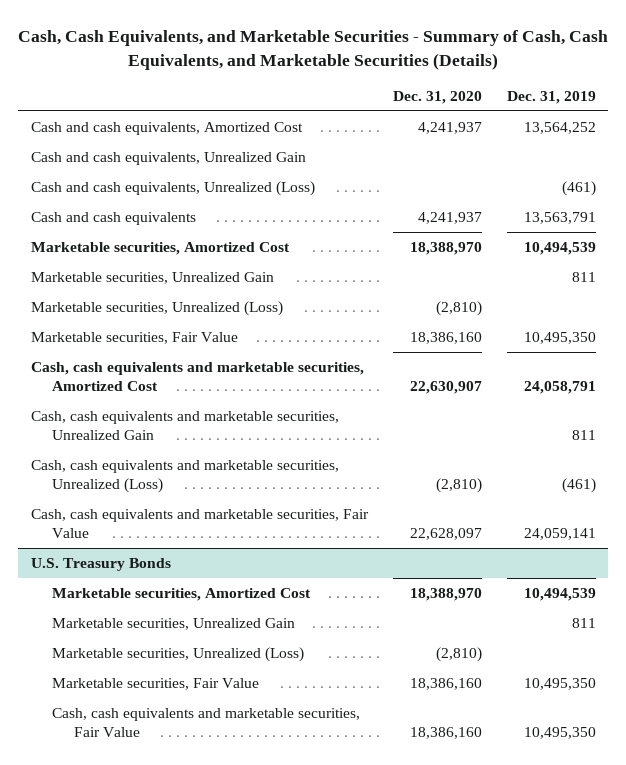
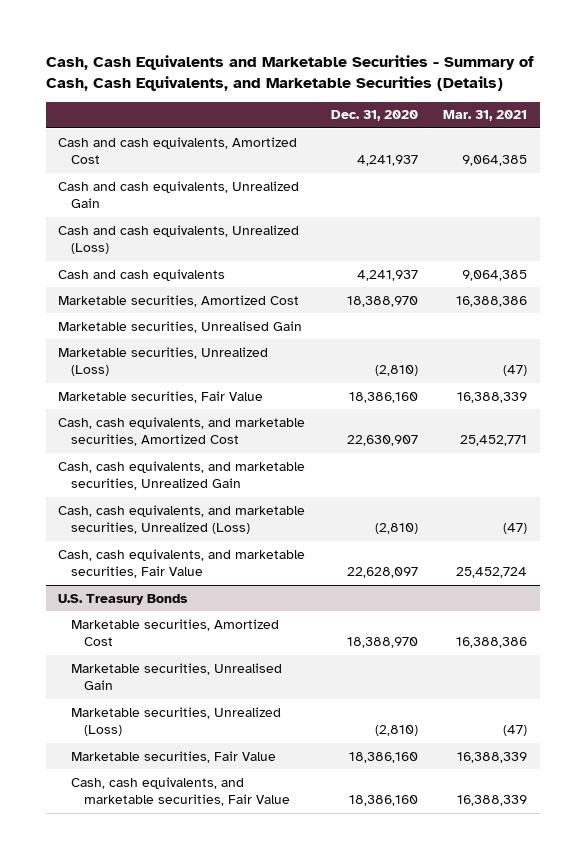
[18,29,609,70] Cash, Cash Equivalents, and Marketable Securities - Summary of Cash, Cash Equivalents, and Marketable Securities (Details) -> [45,54,534,92] Cash, Cash Equivalents and Marketable Securities - Summary of Cash, Cash Equivalents, and Marketable Securities (Details)
[506,90,596,104] Dec. 31, 2019 -> none
none -> [443,110,528,122] Mar. 31, 2021
[30,271,274,284] Marketable securities, Unrealized Gain -> [58,320,303,333] Marketable securities, Unrealised Gain
[30,361,364,391] Cash, cash equivalents and marketable securities, Amortized Cost -> [58,416,306,447] Cash, cash equivalents, and marketable securities, Amortized Cost
[30,410,339,440] Cash, cash equivalents and marketable securities, Unrealized Gain -> [58,460,306,491] Cash, cash equivalents, and marketable securities, Unrealized Gain
[30,459,339,493] Cash, cash equivalents and marketable securities, Unrealized (Loss) -> [58,504,306,535] Cash, cash equivalents, and marketable securities, Unrealized (Loss)
[30,508,369,538] Cash, cash equivalents and marketable securities, Fair Value -> [58,548,306,579] Cash, cash equivalents, and marketable securities, Fair Value
[52,617,296,630] Marketable securities, Unrealized Gain -> [70,662,282,691] Marketable securities, Unrealised Gain
[52,707,361,737] Cash, cash equivalents and marketable securities, Fair Value -> [70,776,290,807] Cash, cash equivalents, and marketable securities, Fair Value

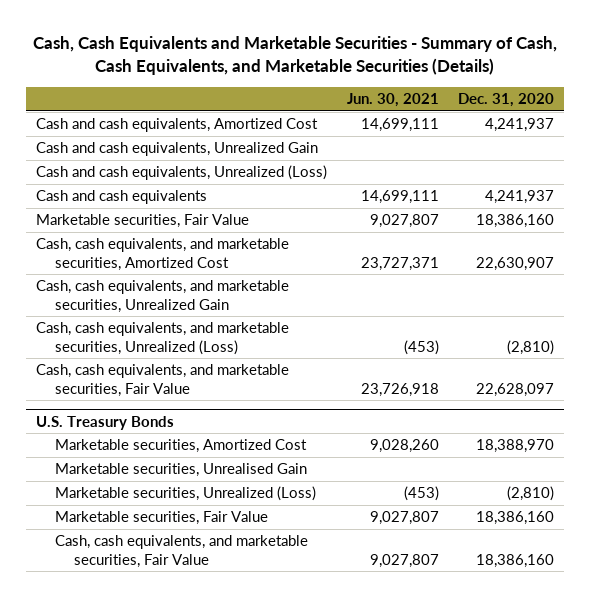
[443,110,528,122] Mar. 31, 2021 -> none
none -> [346,93,439,108] Jun. 30, 2021
[58,294,300,307] Marketable securities, Amortized Cost -> none
[58,320,303,333] Marketable securities, Unrealised Gain -> none
[58,346,269,377] Marketable securities, Unrealized (Loss) -> none

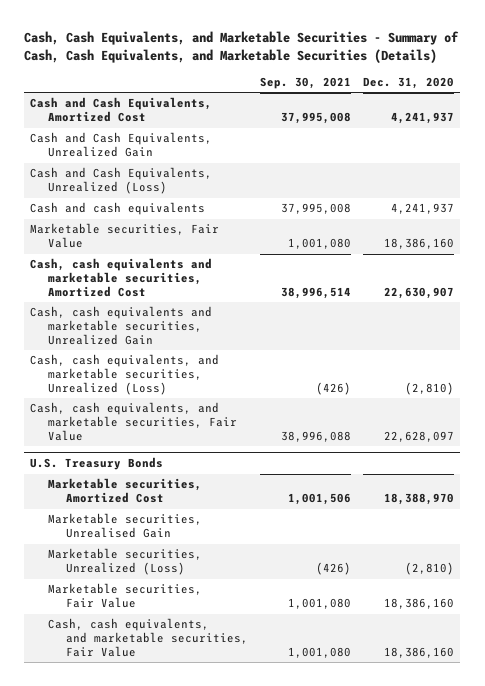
[33,36,558,76] Cash, Cash Equivalents and Marketable Securities - Summary of Cash, Cash Equivalents, and Marketable Securities (Details) -> [24,31,460,63] Cash, Cash Equivalents, and Marketable Securities - Summary of Cash, Cash Equivalents, and Marketable Securities (Details)
[346,93,439,108] Jun. 30, 2021 -> none
none -> [259,76,351,89] Sep. 30, 2021
[36,118,319,133] Cash and cash equivalents, Amortized Cost -> [30,97,213,123] Cash and Cash Equivalents, Amortized Cost
[36,142,319,157] Cash and cash equivalents, Unrealized Gain -> [30,132,213,158] Cash and Cash Equivalents, Unrealized Gain
[36,165,328,181] Cash and cash equivalents, Unrealized (Loss) -> [30,167,213,195] Cash and Cash Equivalents, Unrealized (Loss)
[36,238,290,271] Cash, cash equivalents, and marketable securities, Amortized Cost -> [30,258,213,298] Cash, cash equivalents and marketable securities, Amortized Cost
[36,280,290,313] Cash, cash equivalents, and marketable securities, Unrealized Gain -> [30,306,213,346] Cash, cash equivalents and marketable securities, Unrealized Gain

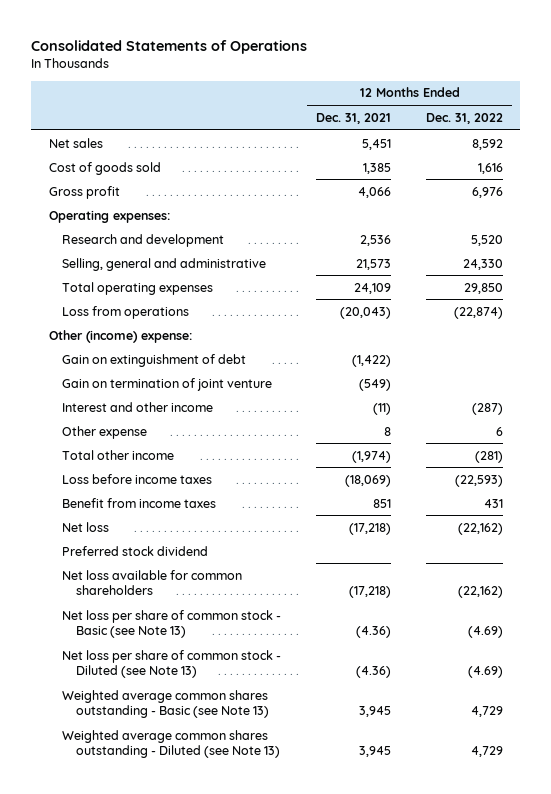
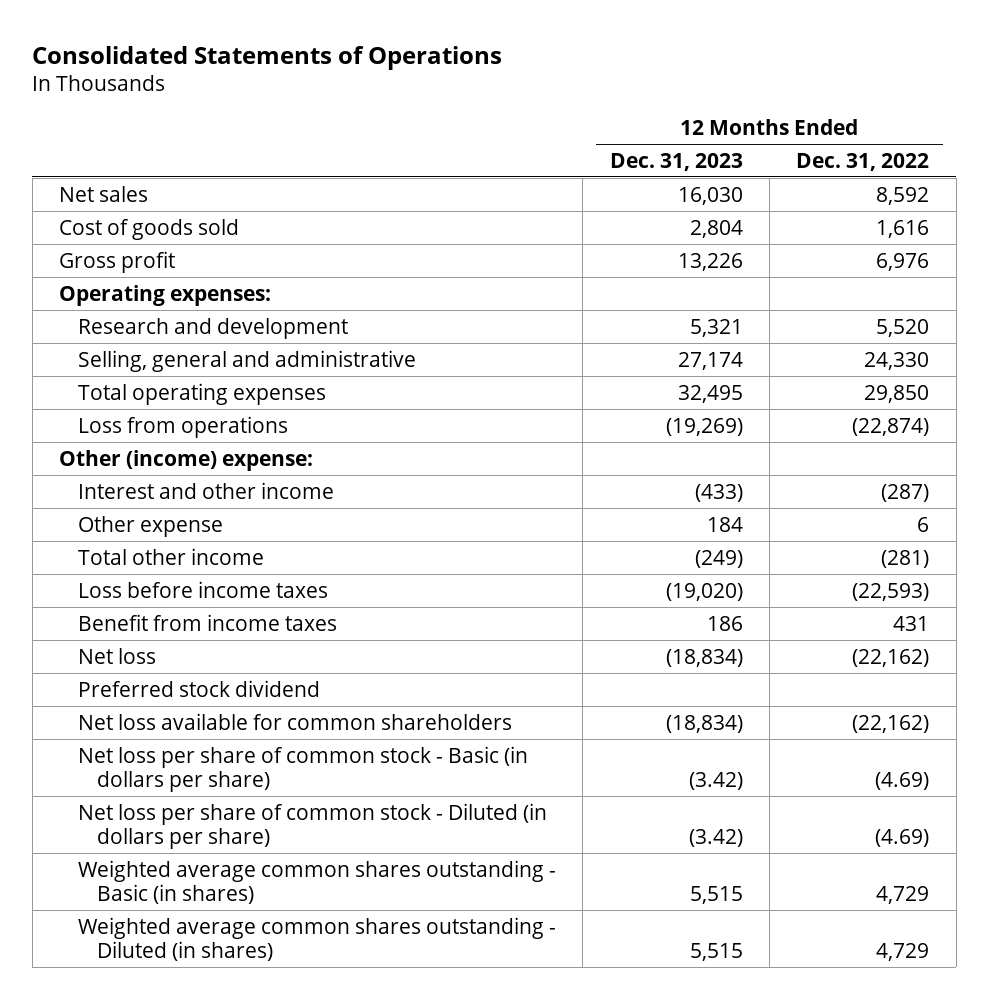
[316,112,392,124] Dec. 31, 2021 -> none
none -> [609,152,743,171] Dec. 31, 2023
[62,353,247,367] Gain on extinguishment of debt -> none
[62,377,273,391] Gain on termination of joint venture -> none
[62,609,282,639] Net loss per share of common stock - Basic (see Note 13) -> [77,745,528,792] Net loss per share of common stock - Basic (in dollars per share)
[62,649,282,679] Net loss per share of common stock - Diluted (see Note 13) -> [77,802,547,849] Net loss per share of common stock - Diluted (in dollars per share)
[62,689,270,719] Weighted average common shares outstanding - Basic (see Note 13) -> [77,859,556,904] Weighted average common shares outstanding - Basic (in shares)
[62,729,281,759] Weighted average common shares outstanding - Diluted (see Note 13) -> [77,916,556,961] Weighted average common shares outstanding - Diluted (in shares)

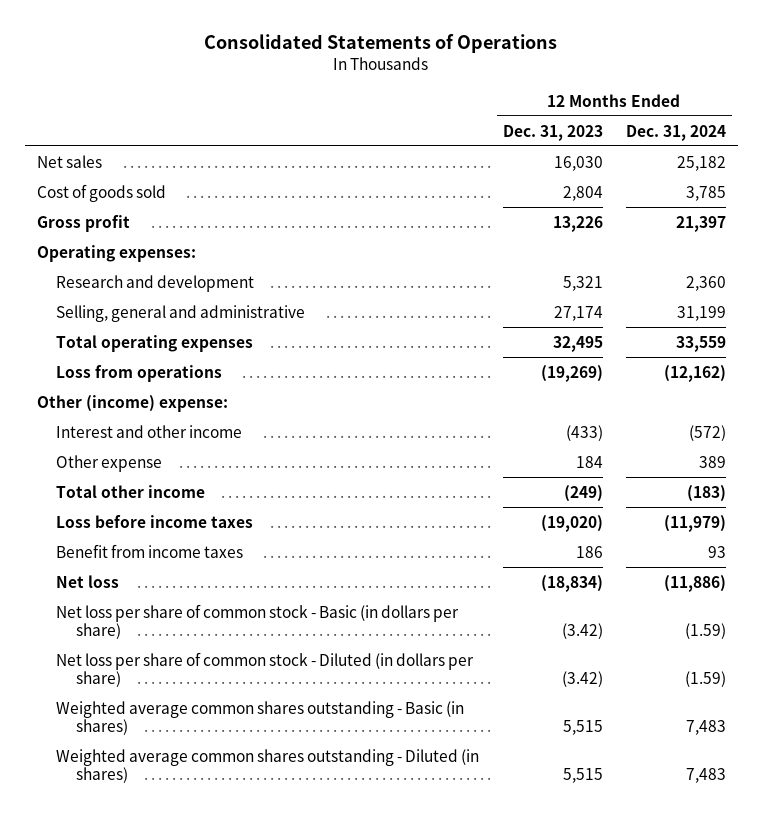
[796,152,930,171] Dec. 31, 2022 -> none
none -> [625,124,726,141] Dec. 31, 2024
[77,679,320,697] Preferred stock dividend -> none
[77,712,512,730] Net loss available for common shareholders -> none

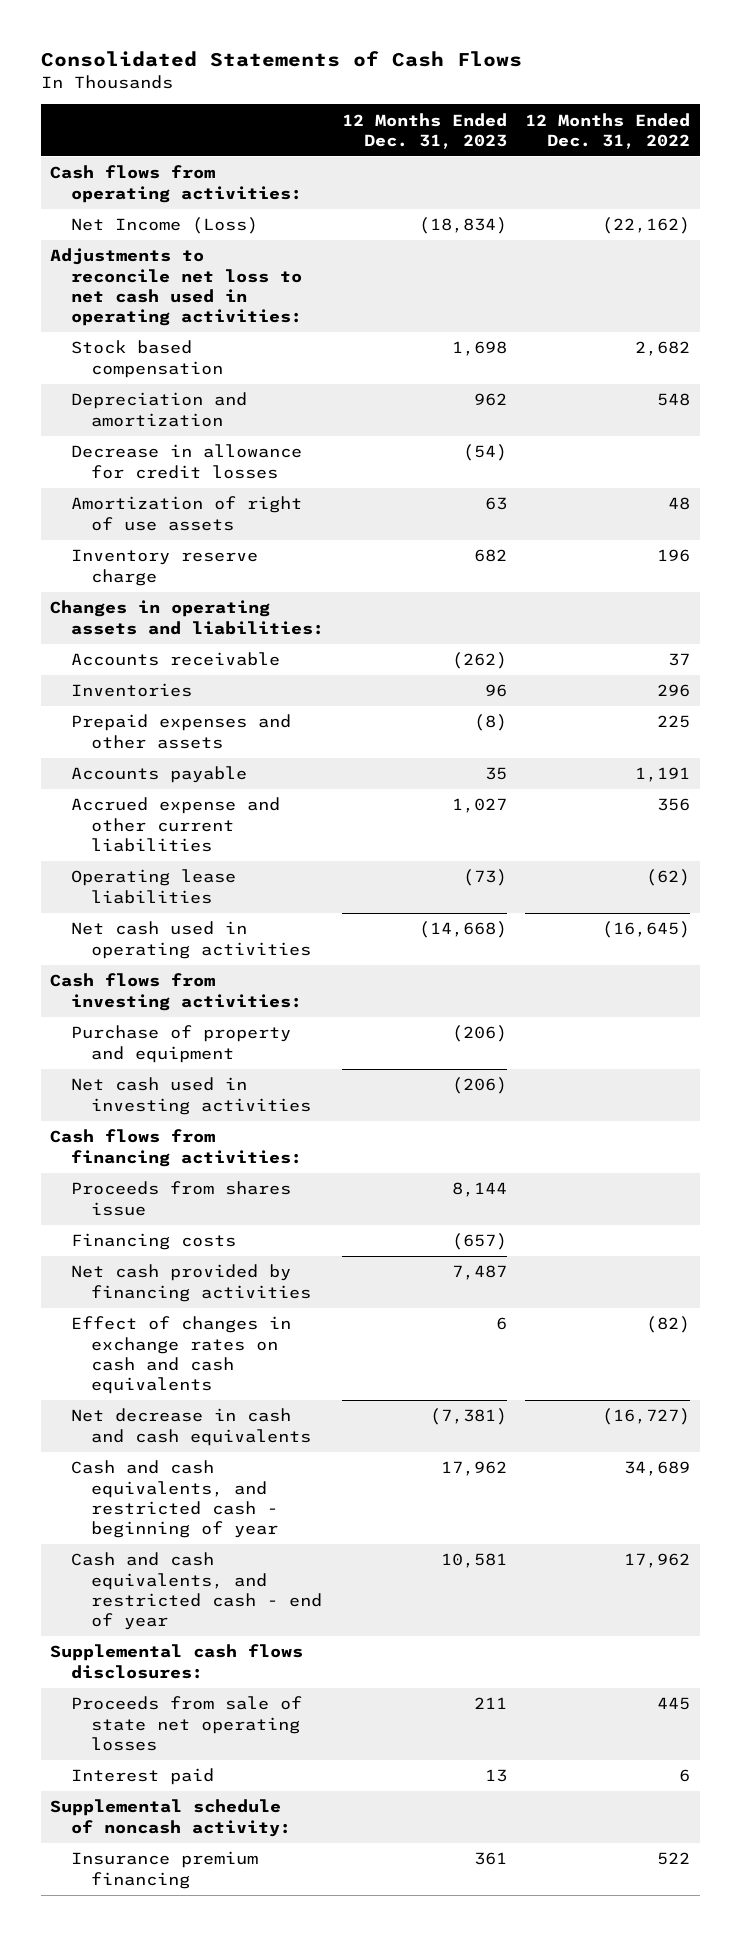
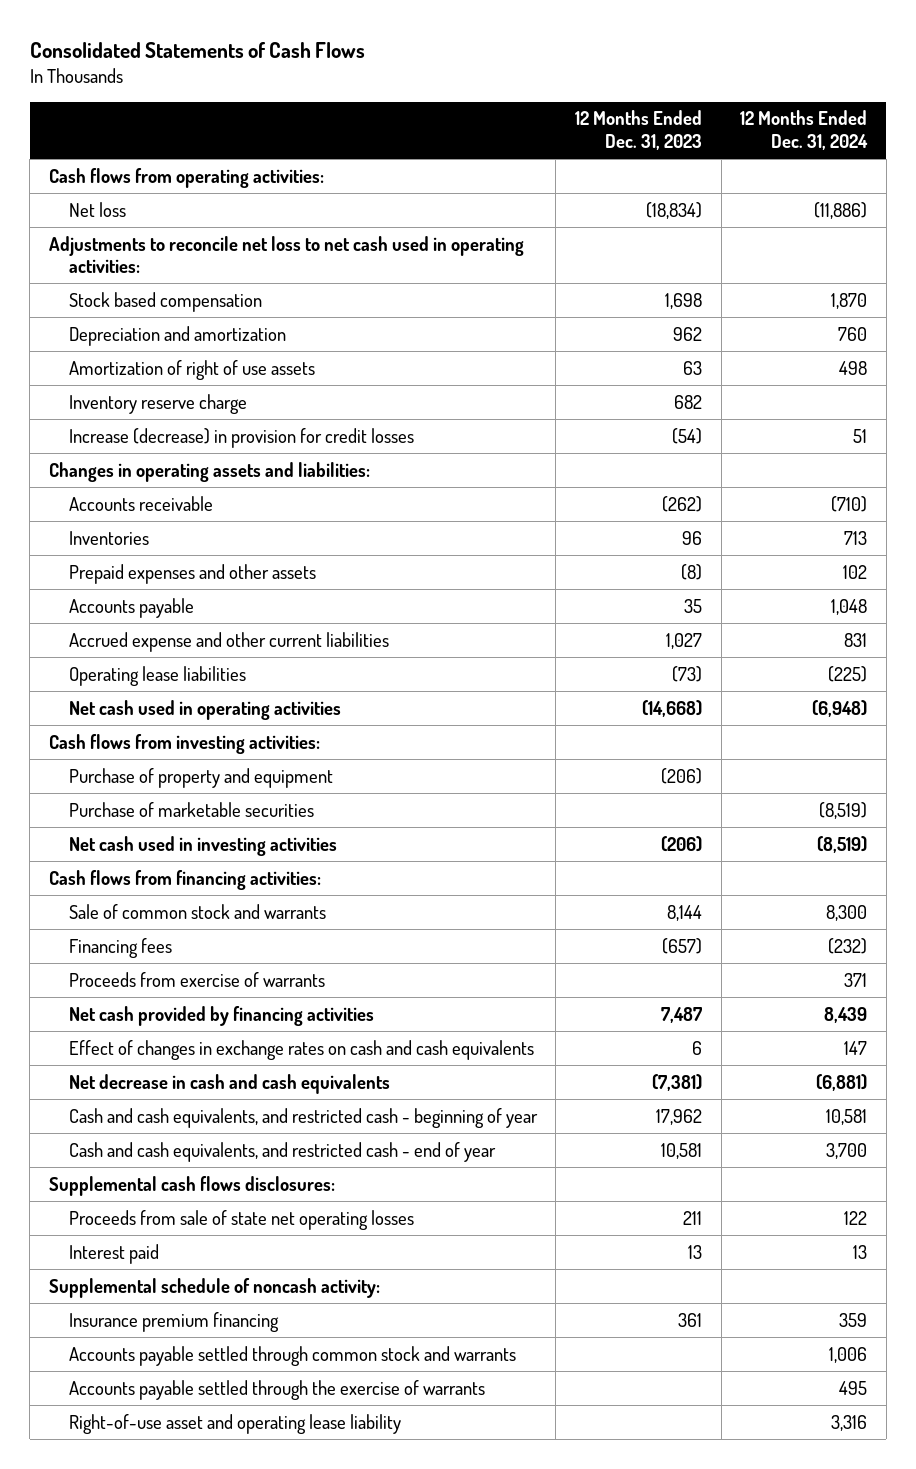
[525,112,691,149] 12 Months Ended Dec. 31, 2022 -> none
none -> [740,110,869,150] 12 Months Ended Dec. 31, 2024
[70,217,258,235] Net Income (Loss) -> [68,201,126,217] Net loss
[70,444,302,479] Decrease in allowance for credit losses -> none
none -> [68,427,414,448] Increase (decrease) in provision for credit losses
none -> [68,801,314,817] Purchase of marketable securities
[70,1181,291,1216] Proceeds from shares issue -> [68,903,326,919] Sale of common stock and warrants
[70,1233,236,1251] Financing costs -> [68,937,172,958] Financing fees
none -> [68,971,325,987] Proceeds from exercise of warrants
none -> [68,1345,516,1366] Accounts payable settled through common stock and warrants
none -> [68,1379,485,1400] Accounts payable settled through the exercise of warrants
none -> [68,1413,401,1434] Right-of-use asset and operating lease liability

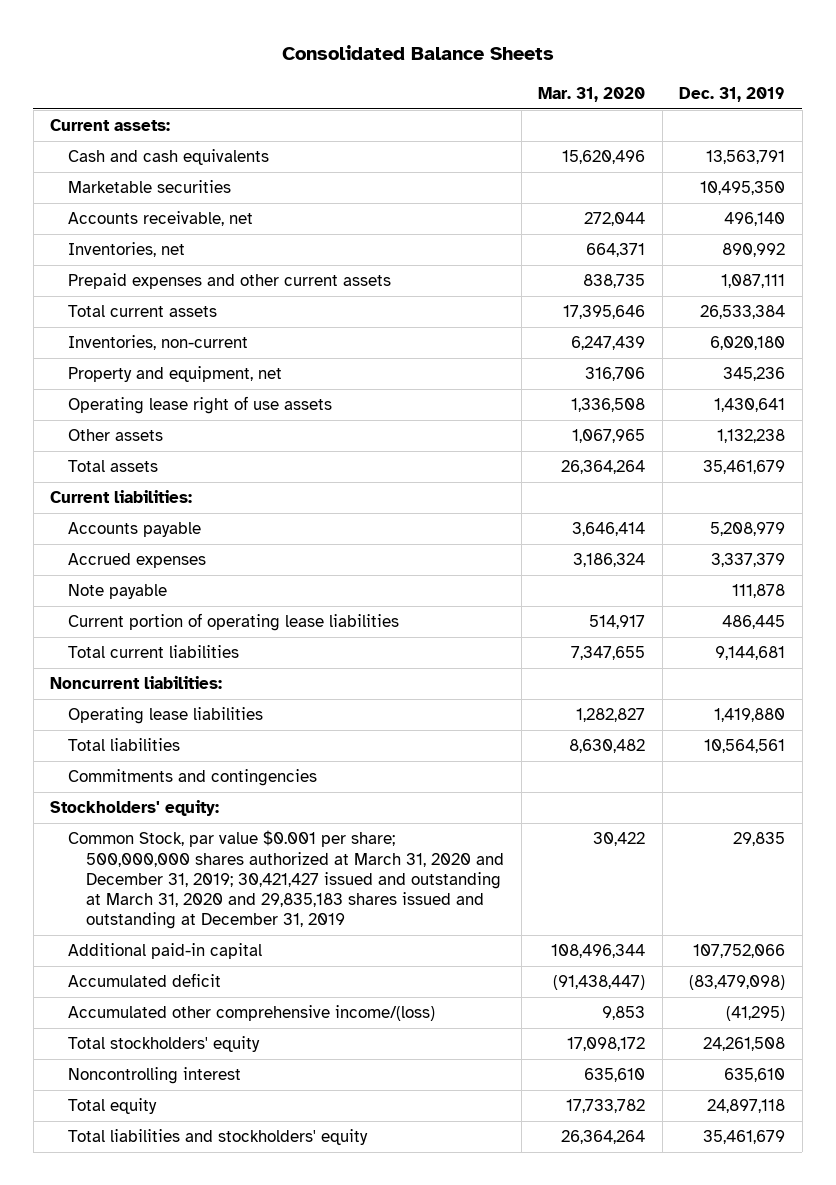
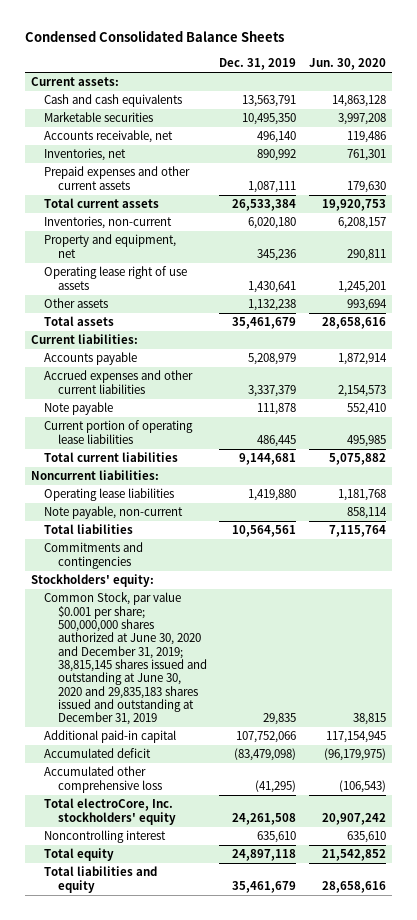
[281,45,554,61] Consolidated Balance Sheets -> [24,30,284,43] Condensed Consolidated Balance Sheets
[538,86,646,102] Mar. 31, 2020 -> none
none -> [308,58,386,71] Jun. 30, 2020
[68,553,207,569] Accrued expenses -> [44,370,194,394] Accrued expenses and other current liabilities
none -> [44,506,184,520] Note payable, non-current
[68,830,505,930] Common Stock, par value $0.001 per share; 500,000,000 shares authorized at March 31, 2020 and December 31, 2019; 30,421,427 issued and outstanding at March 31, 2020 and 29,835,183 shares issued and outstanding at December 31, 2019 -> [44,592,207,726] Common Stock, par value $0.001 per share; 500,000,000 shares authorized at June 30, 2020 and December 31, 2019; 38,815,145 shares issued and outstanding at June 30, 2020 and 29,835,183 shares issued and outstanding at December 31, 2019
[68,1005,436,1022] Accumulated other comprehensive income/(loss) -> [44,766,162,793] Accumulated other comprehensive loss
[68,1036,261,1053] Total stockholders' equity -> [44,798,176,825] Total electroCore, Inc. stockholders' equity
[68,1129,369,1146] Total liabilities and stockholders' equity -> [44,866,158,893] Total liabilities and equity

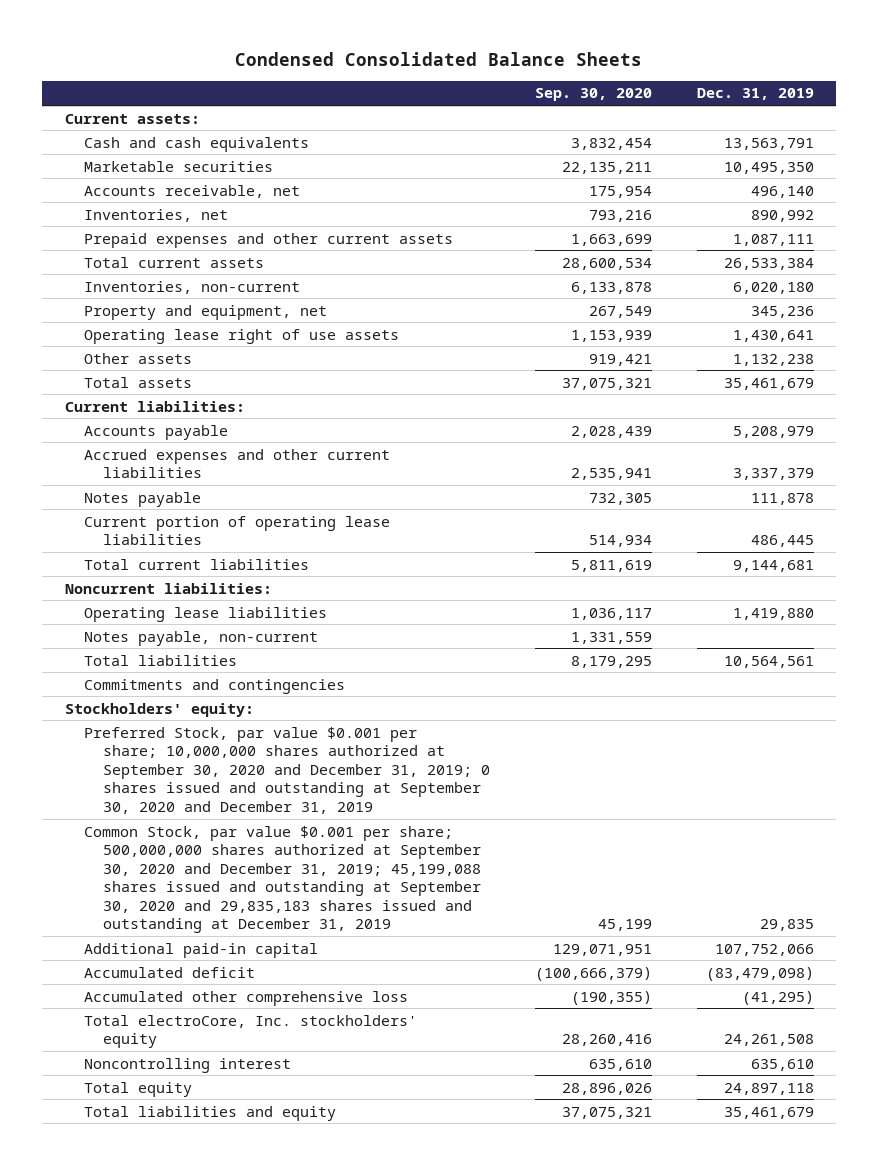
[308,58,386,71] Jun. 30, 2020 -> none
none -> [535,88,653,102] Sep. 30, 2020
[44,402,114,416] Note payable -> [83,491,201,507] Notes payable
[44,506,184,520] Note payable, non-current -> [83,630,318,646] Notes payable, non-current
none -> [83,726,491,814] Preferred Stock, par value $0.001 per share; 10,000,000 shares authorized at September 30, 2020 and December 31, 2019; 0 shares issued and outstanding at September 30, 2020 and December 31, 2019
[44,592,207,726] Common Stock, par value $0.001 per share; 500,000,000 shares authorized at June 30, 2020 and December 31, 2019; 38,815,145 shares issued and outstanding at June 30, 2020 and 29,835,183 shares issued and outstanding at December 31, 2019 -> [83,825,482,934] Common Stock, par value $0.001 per share; 500,000,000 shares authorized at September 30, 2020 and December 31, 2019; 45,199,088 shares issued and outstanding at September 30, 2020 and 29,835,183 shares issued and outstanding at December 31, 2019

